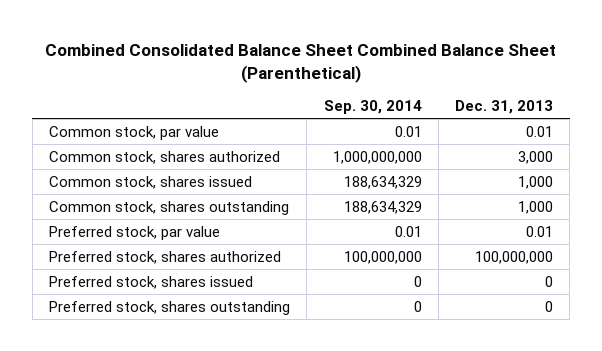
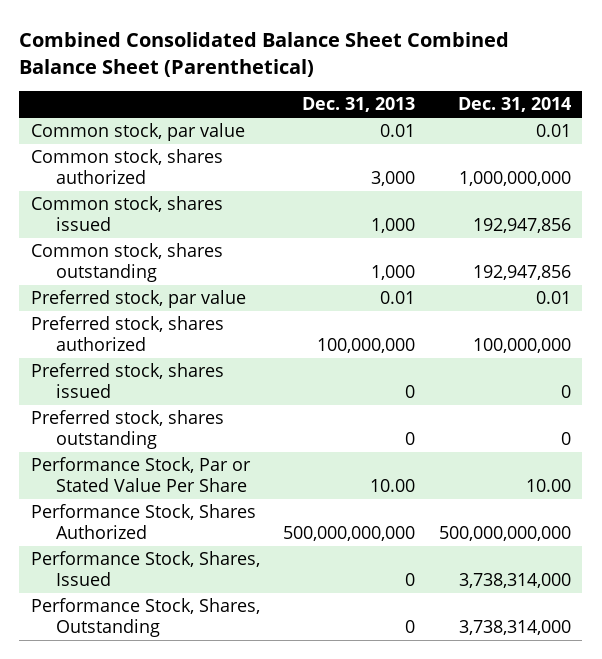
[323,100,422,115] Sep. 30, 2014 -> none
none -> [457,97,571,113] Dec. 31, 2014
none -> [31,457,252,493] Performance Stock, Par or Stated Value Per Share
none -> [31,504,257,540] Performance Stock, Shares Authorized
none -> [31,551,261,587] Performance Stock, Shares, Issued
none -> [31,598,261,638] Performance Stock, Shares, Outstanding

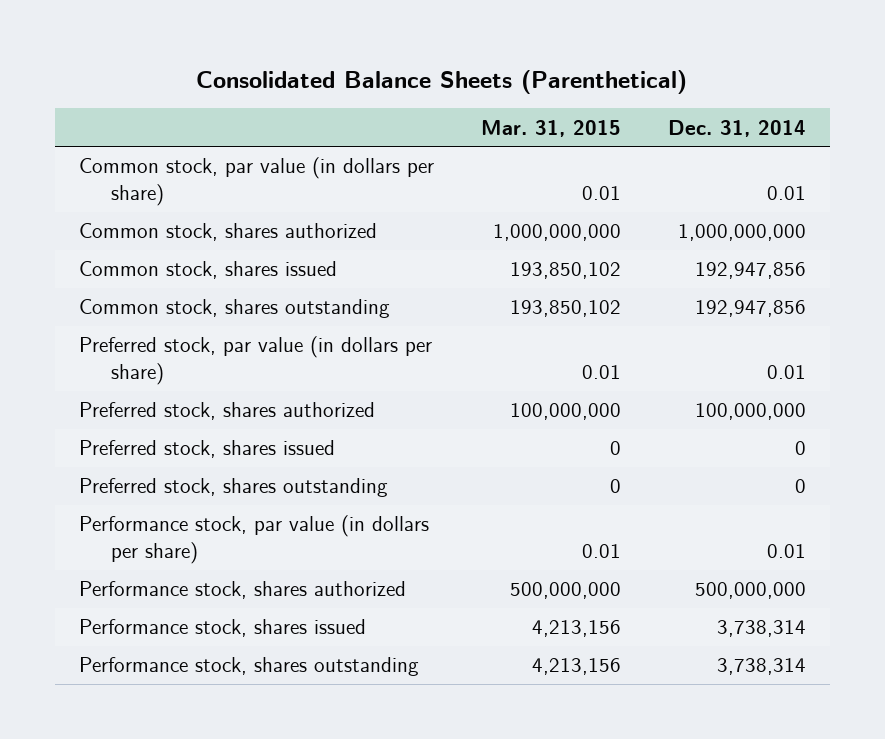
[19,31,510,77] Combined Consolidated Balance Sheet Combined Balance Sheet (Parenthetical) -> [196,69,688,94] Consolidated Balance Sheets (Parenthetical)
[302,97,416,113] Dec. 31, 2013 -> none
none -> [480,119,621,137] Mar. 31, 2015
[31,123,246,142] Common stock, par value -> [78,157,434,207] Common stock, par value (in dollars per share)
[31,290,247,309] Preferred stock, par value -> [78,336,432,386] Preferred stock, par value (in dollars per share)
[31,457,252,493] Performance Stock, Par or Stated Value Per Share -> [78,515,429,565] Performance stock, par value (in dollars per share)
[525,479,571,493] 10.00 -> [767,544,807,559] 0.01
[31,504,257,540] Performance Stock, Shares Authorized -> [78,581,406,600] Performance stock, shares authorized
[438,526,571,542] 500,000,000,000 -> [695,582,807,600] 500,000,000
[31,551,261,587] Performance Stock, Shares, Issued -> [78,619,366,638] Performance stock, shares issued
[458,573,571,589] 3,738,314,000 -> [717,620,807,638] 3,738,314
[31,598,261,638] Performance Stock, Shares, Outstanding -> [78,657,419,677] Performance stock, shares outstanding
[458,620,571,636] 3,738,314,000 -> [717,658,807,676] 3,738,314

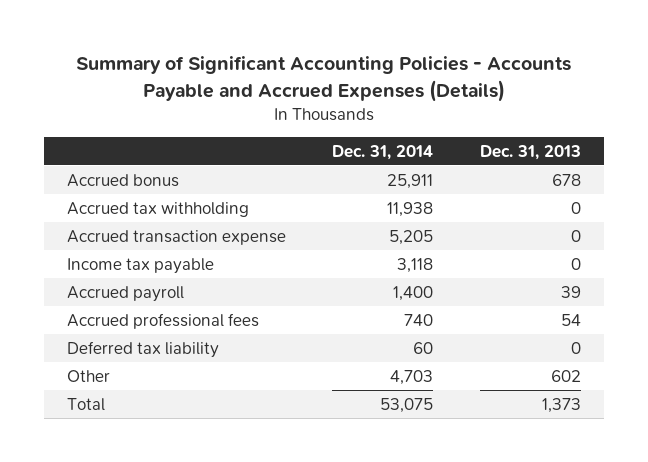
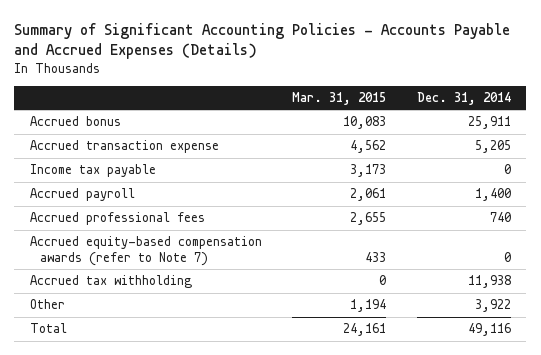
[479,144,581,160] Dec. 31, 2013 -> none
none -> [292,92,387,106] Mar. 31, 2015
[397,257,434,273] 3,118 -> [503,164,511,175] 0
[66,340,219,358] Deferred tax liability -> none
none -> [29,236,262,266] Accrued equity-based compensation awards (refer to Note 7)
[66,201,249,217] Accrued tax withholding -> [29,275,192,289] Accrued tax withholding
[390,369,434,385] 4,703 -> [474,299,511,313] 3,922
[380,397,434,413] 53,075 -> [467,323,511,337] 49,116

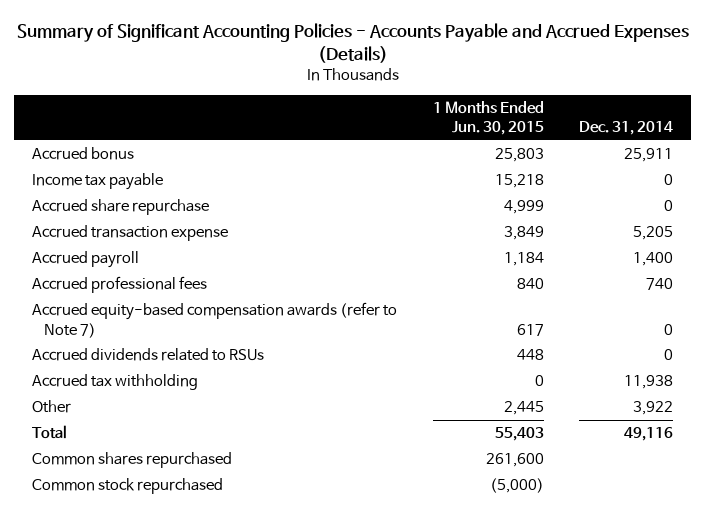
[292,92,387,106] Mar. 31, 2015 -> none
none -> [432,101,544,136] 1 Months Ended Jun. 30, 2015
none -> [31,199,209,216] Accrued share repurchase
[29,140,219,154] Accrued transaction expense -> [31,225,228,242] Accrued transaction expense
none -> [31,348,264,362] Accrued dividends related to RSUs
none -> [31,452,232,469] Common shares repurchased
none -> [31,478,223,495] Common stock repurchased

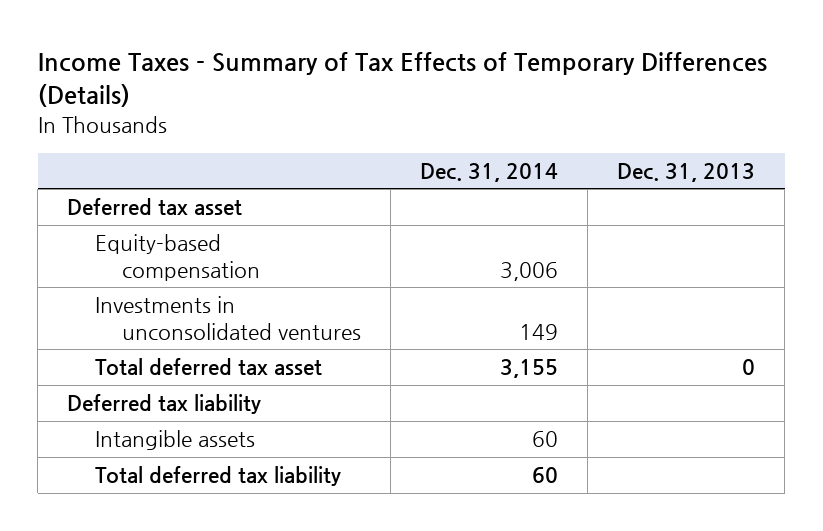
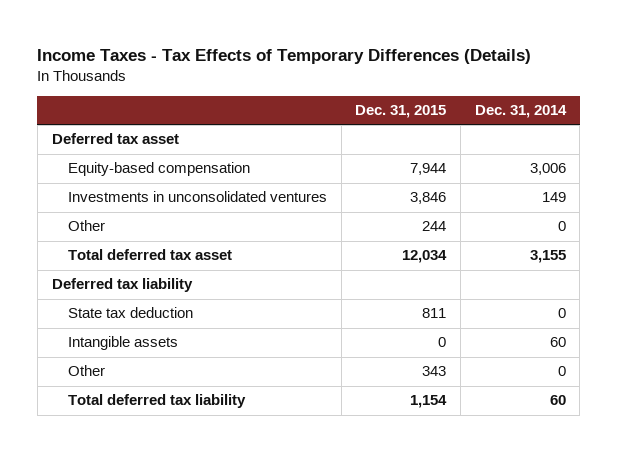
[37,52,767,108] Income Taxes - Summary of Tax Effects of Temporary Differences (Details) -> [37,48,532,64] Income Taxes - Tax Effects of Temporary Differences (Details)
[617,162,756,182] Dec. 31, 2013 -> none
none -> [355,105,447,119] Dec. 31, 2015
none -> [68,220,106,232] Other
none -> [68,307,194,319] State tax deduction
none -> [68,365,106,377] Other

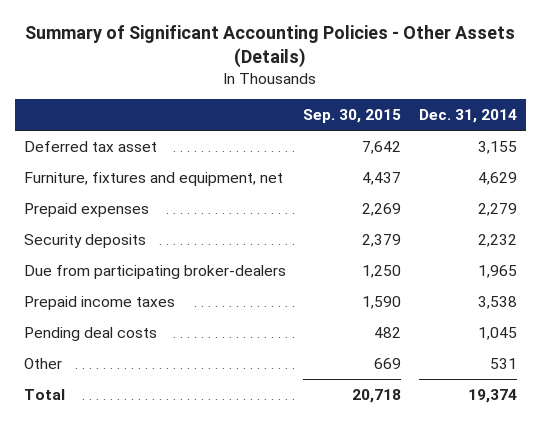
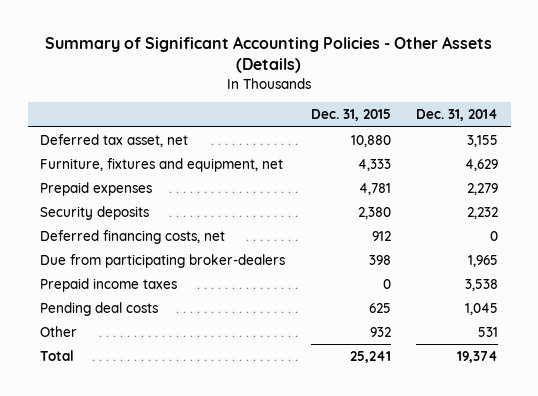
[303,109,402,124] Sep. 30, 2015 -> none
none -> [310,109,391,122] Dec. 31, 2015
[23,140,157,152] Deferred tax asset -> [40,134,189,148] Deferred tax asset, net
none -> [40,230,226,245] Deferred financing costs, net

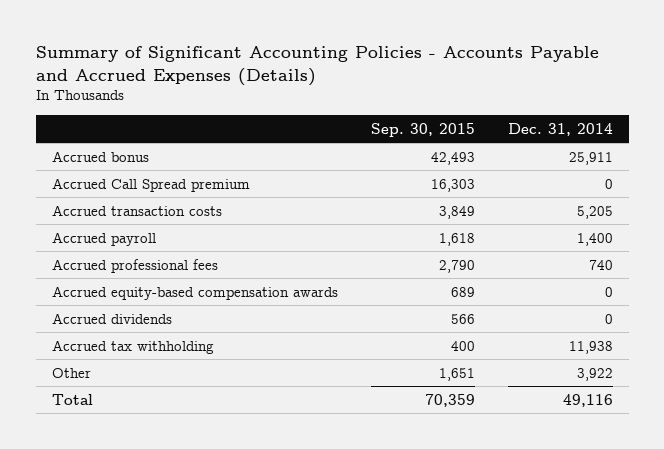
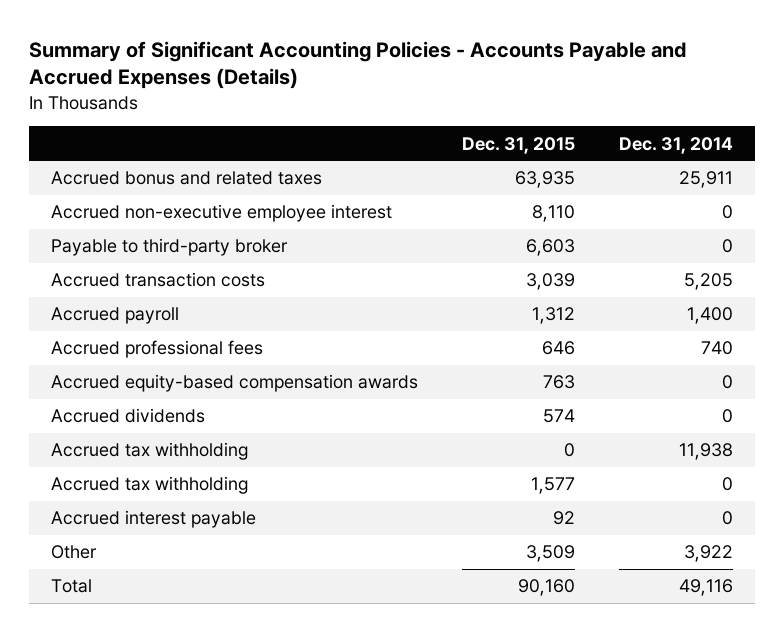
[370,122,475,137] Sep. 30, 2015 -> none
none -> [461,136,575,154] Dec. 31, 2015
[51,177,250,192] Accrued Call Spread premium -> none
[51,150,149,162] Accrued bonus -> [50,171,322,186] Accrued bonus and related taxes
none -> [50,204,392,223] Accrued non-executive employee interest
none -> [50,238,288,257] Payable to third-party broker
none -> [50,476,248,495] Accrued tax withholding
none -> [50,510,256,529] Accrued interest payable

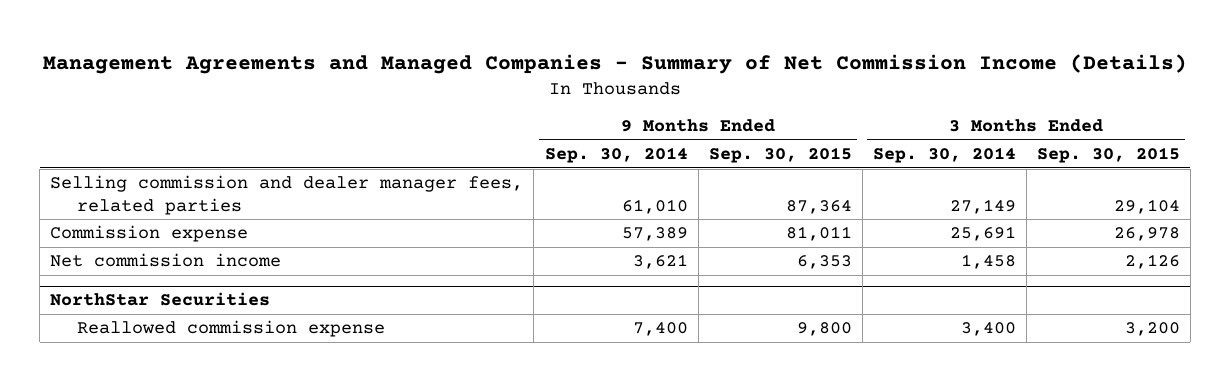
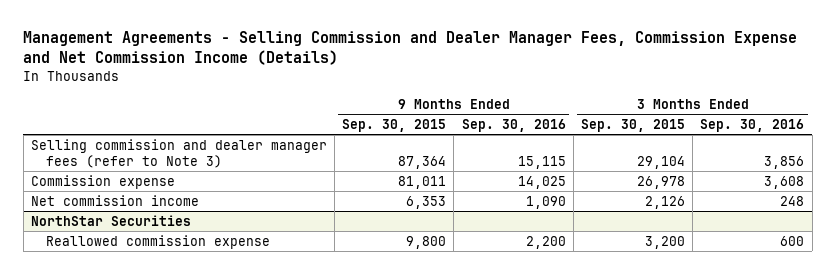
[43,53,1188,74] Management Agreements and Managed Companies - Summary of Net Commission Income (Details) -> [23,31,798,66] Management Agreements - Selling Commission and Dealer Manager Fees, Commission Expense and Net Commission Income (Details)
[544,147,688,164] Sep. 30, 2014 -> none
[872,147,1016,164] Sep. 30, 2014 -> none
none -> [461,118,566,132] Sep. 30, 2016
none -> [700,118,805,132] Sep. 30, 2016
[50,175,524,215] Selling commission and dealer manager fees, related parties -> [30,138,327,168] Selling commission and dealer manager fees (refer to Note 3)

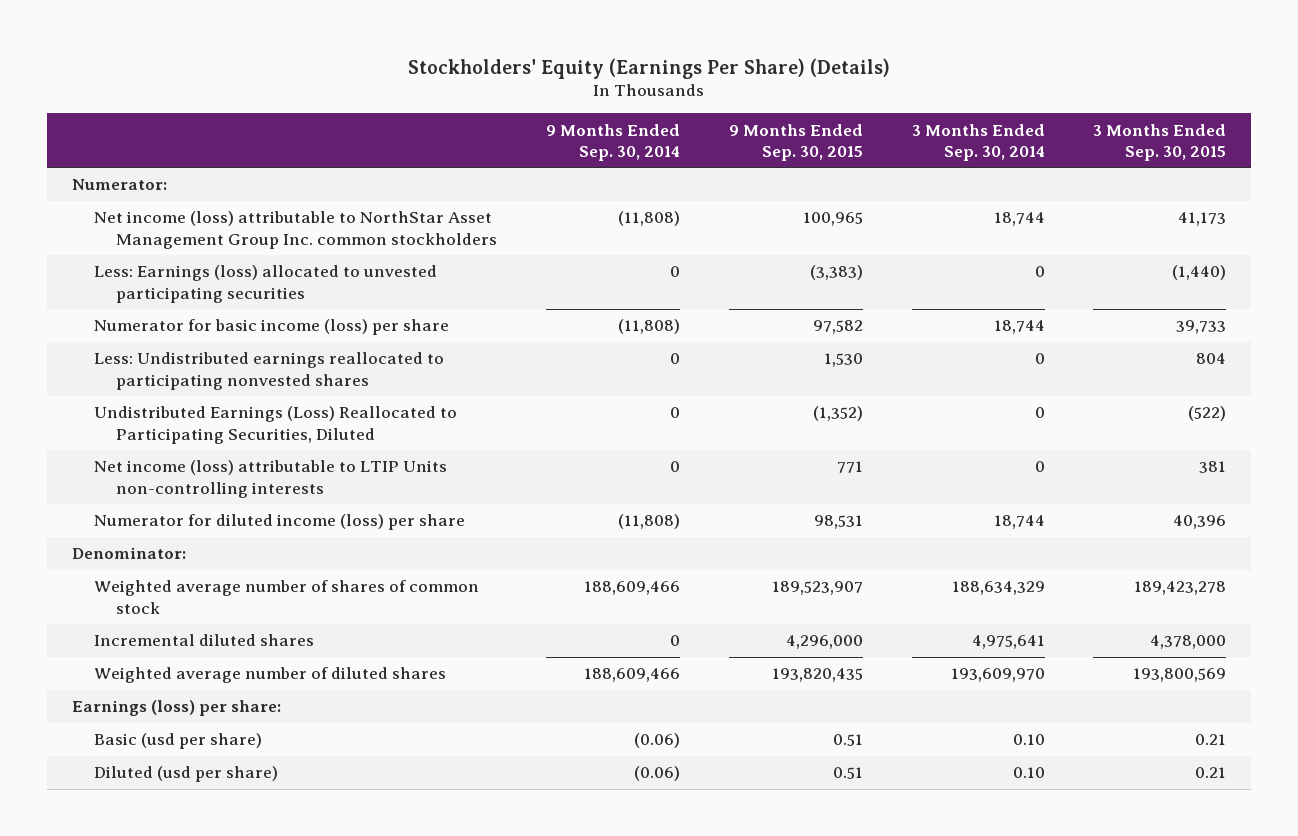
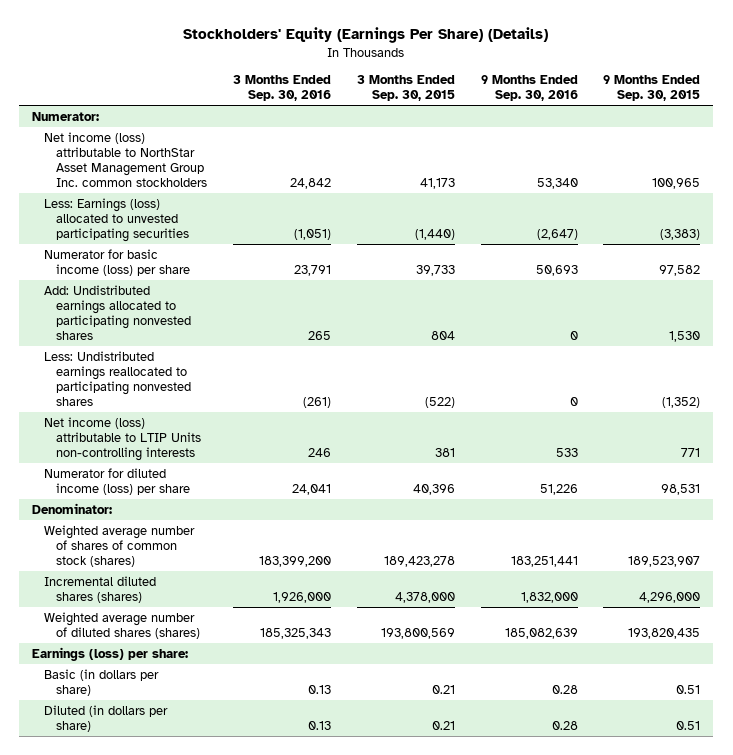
[546,123,681,161] 9 Months Ended Sep. 30, 2014 -> none
[911,123,1045,161] 3 Months Ended Sep. 30, 2014 -> none
none -> [232,75,331,102] 3 Months Ended Sep. 30, 2016
none -> [480,75,578,102] 9 Months Ended Sep. 30, 2016
[94,406,458,444] Undistributed Earnings (Loss) Reallocated to Participating Securities, Diluted -> none
none -> [44,284,191,340] Add: Undistributed earnings allocated to participating nonvested shares
[823,353,863,368] 1,530 -> [662,396,701,408] (1,352)
[1196,353,1227,365] 804 -> [424,396,455,408] (522)
[94,580,480,614] Weighted average number of shares of common stock -> [44,524,196,567] Weighted average number of shares of common stock (shares)
[94,634,315,647] Incremental diluted shares -> [44,575,157,603] Incremental diluted shares (shares)
[94,667,447,684] Weighted average number of diluted shares -> [44,611,200,639] Weighted average number of diluted shares (shares)
[94,733,263,750] Basic (usd per share) -> [44,668,160,696] Basic (in dollars per share)
[94,766,279,783] Diluted (usd per share) -> [44,704,169,732] Diluted (in dollars per share)

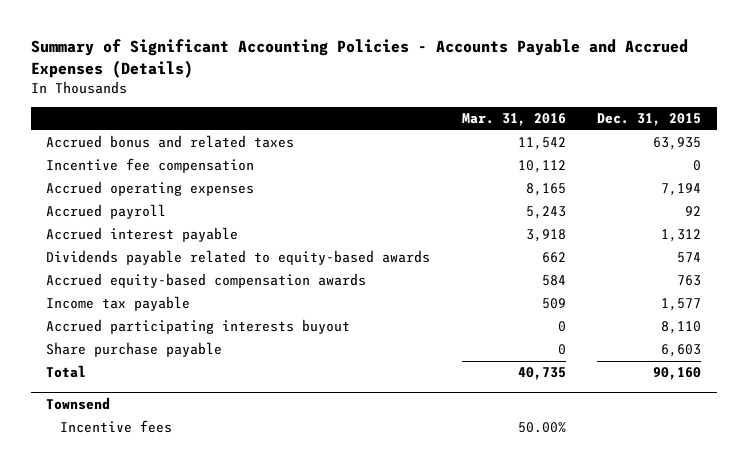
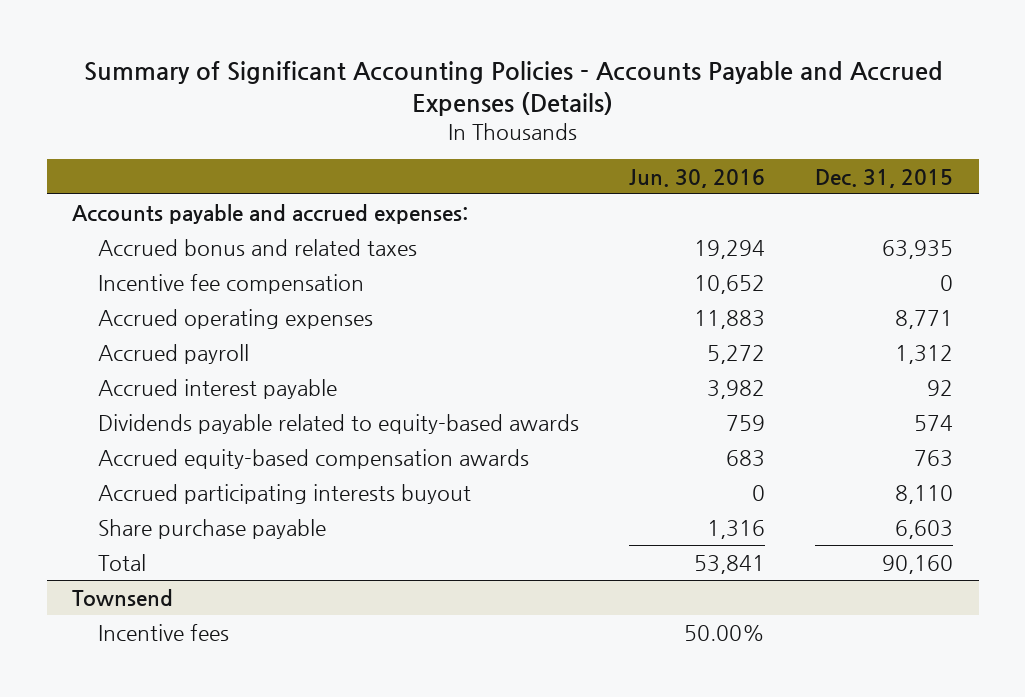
[461,113,566,127] Mar. 31, 2016 -> none
none -> [629,168,766,188] Jun. 30, 2016
none -> [71,203,468,224] Accounts payable and accrued expenses:
[660,183,701,197] 7,194 -> [895,309,954,329] 8,771
[684,206,701,217] 92 -> [895,344,954,364] 1,312
[660,229,701,243] 1,312 -> [927,379,954,396] 92
[46,296,191,312] Income tax payable -> none

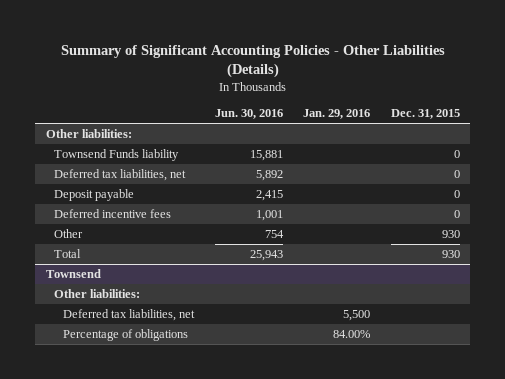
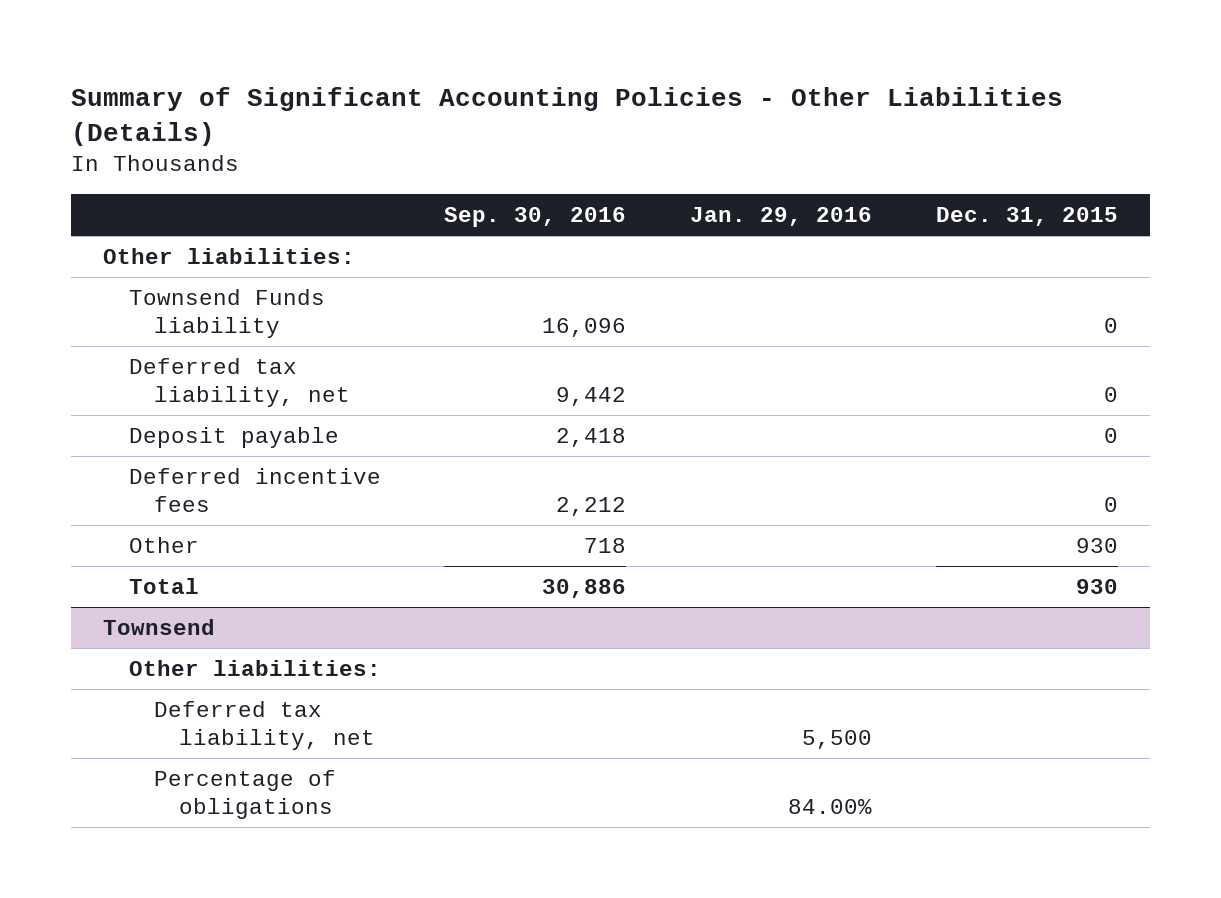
[214,109,283,120] Jun. 30, 2016 -> none
none -> [444,206,627,227] Sep. 30, 2016
[54,168,187,181] Deferred tax liabilities, net -> [128,358,350,407] Deferred tax liability, net
[63,308,196,321] Deferred tax liabilities, net -> [153,701,375,750] Deferred tax liability, net

